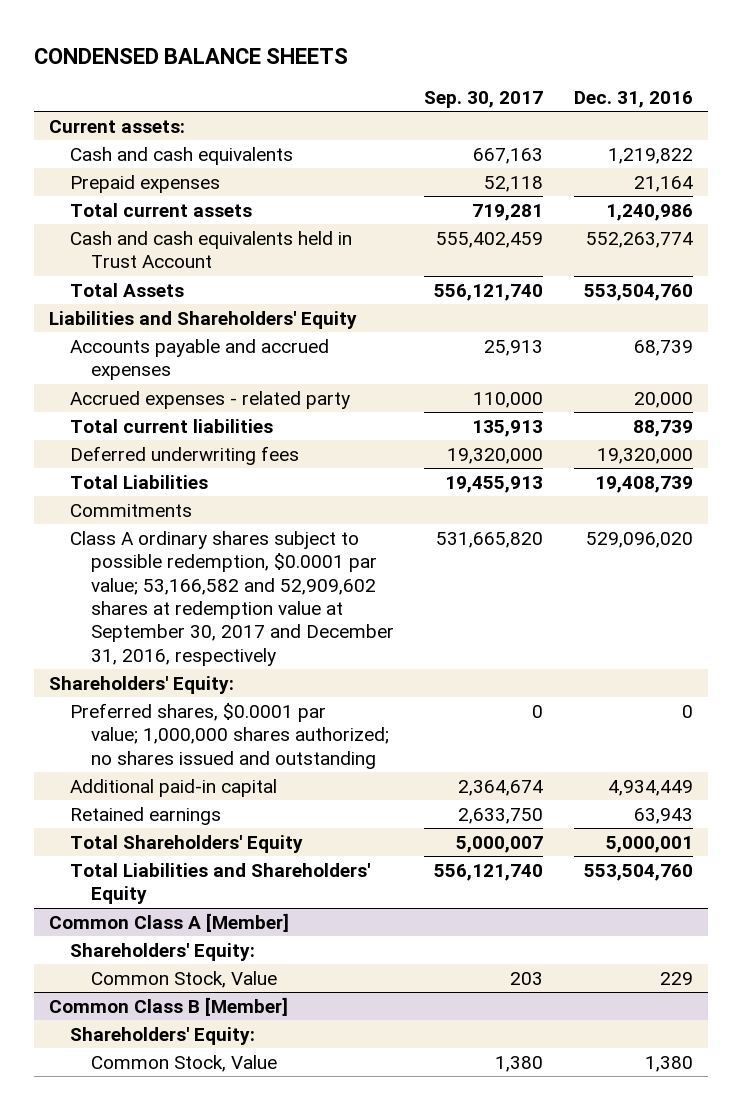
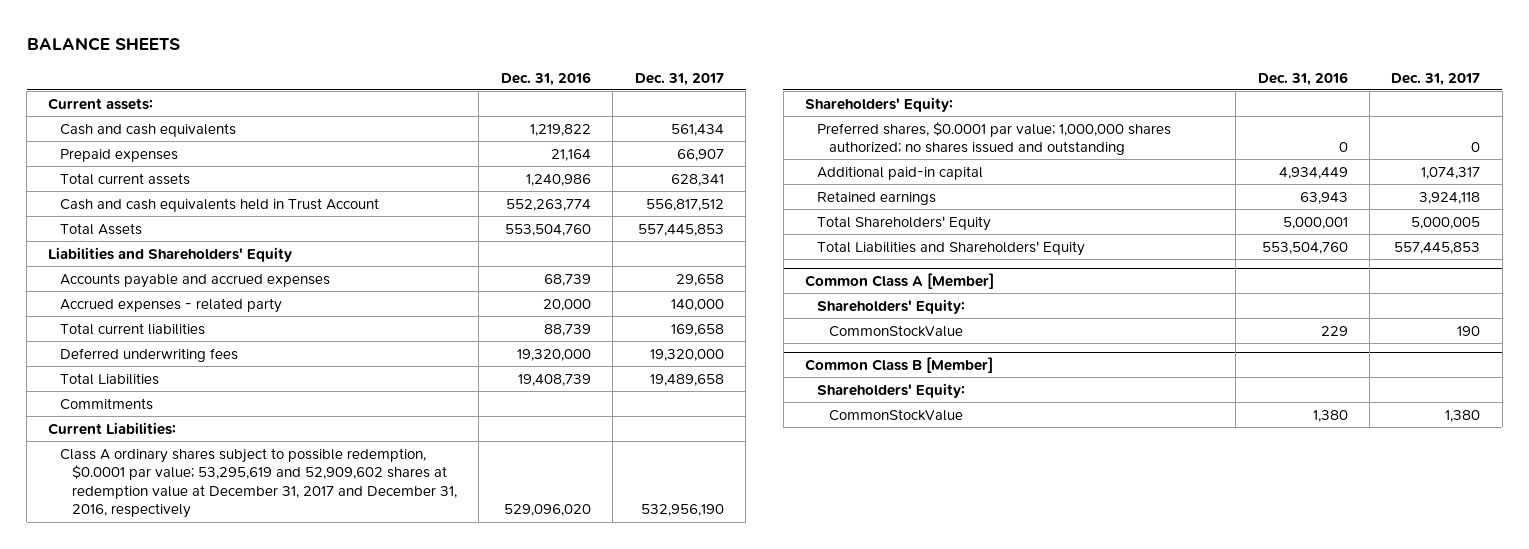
[33,47,348,64] CONDENSED BALANCE SHEETS -> [26,36,180,51] BALANCE SHEETS
[424,91,544,109] Sep. 30, 2017 -> none
none -> [634,72,724,86] Dec. 31, 2017
none -> [48,421,177,435] Current Liabilities:
[69,531,394,666] Class A ordinary shares subject to possible redemption, $0.0001 par value; 53,166,582 and 52,909,602 shares at redemption value at September 30, 2017 and December 31, 2016, respectively -> [60,447,457,519] Class A ordinary shares subject to possible redemption, $0.0001 par value; 53,295,619 and 52,909,602 shares at redemption value at December 31, 2017 and December 31, 2016, respectively
[90,971,277,989] Common Stock, Value -> [828,324,963,337] CommonStockValue
[90,1055,277,1073] Common Stock, Value -> [828,408,963,421] CommonStockValue

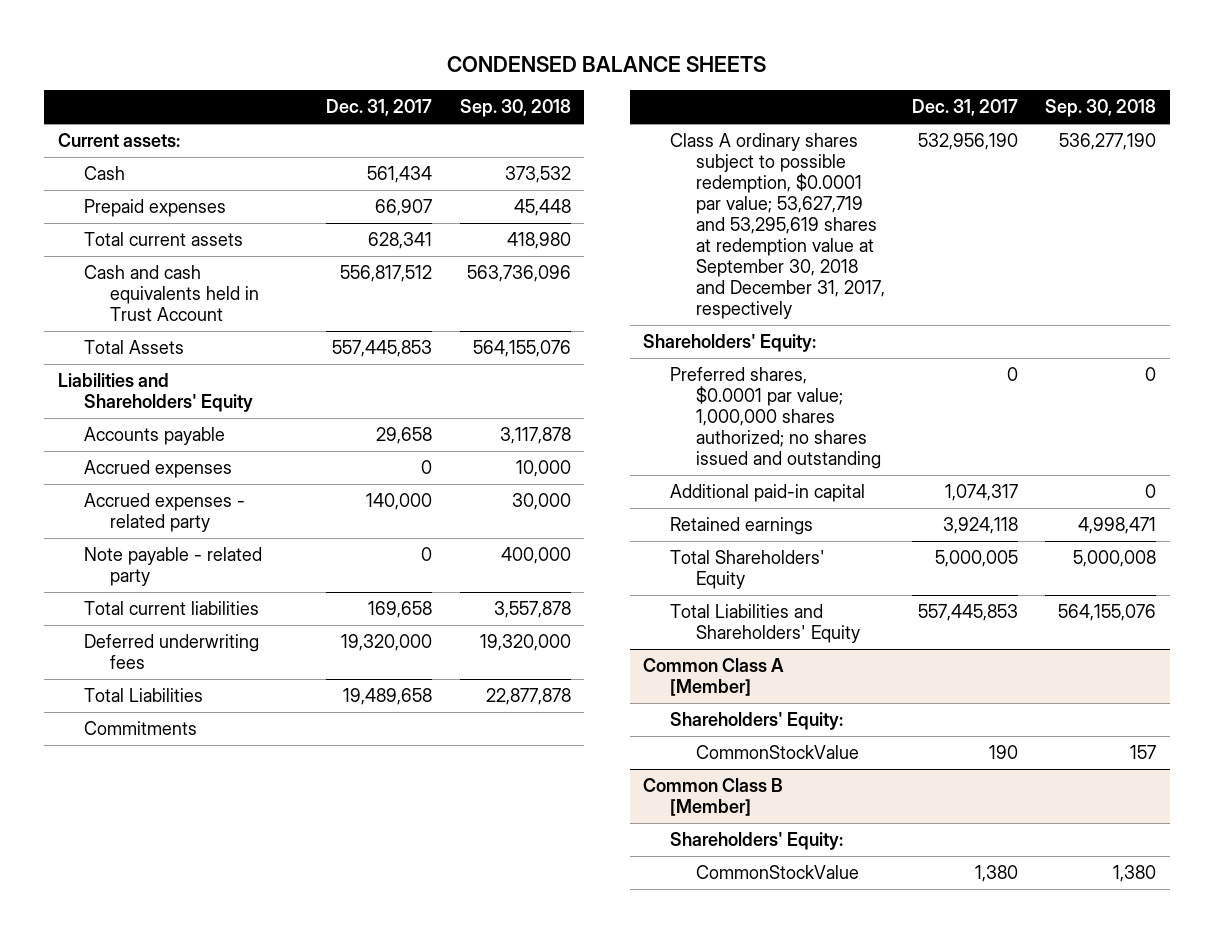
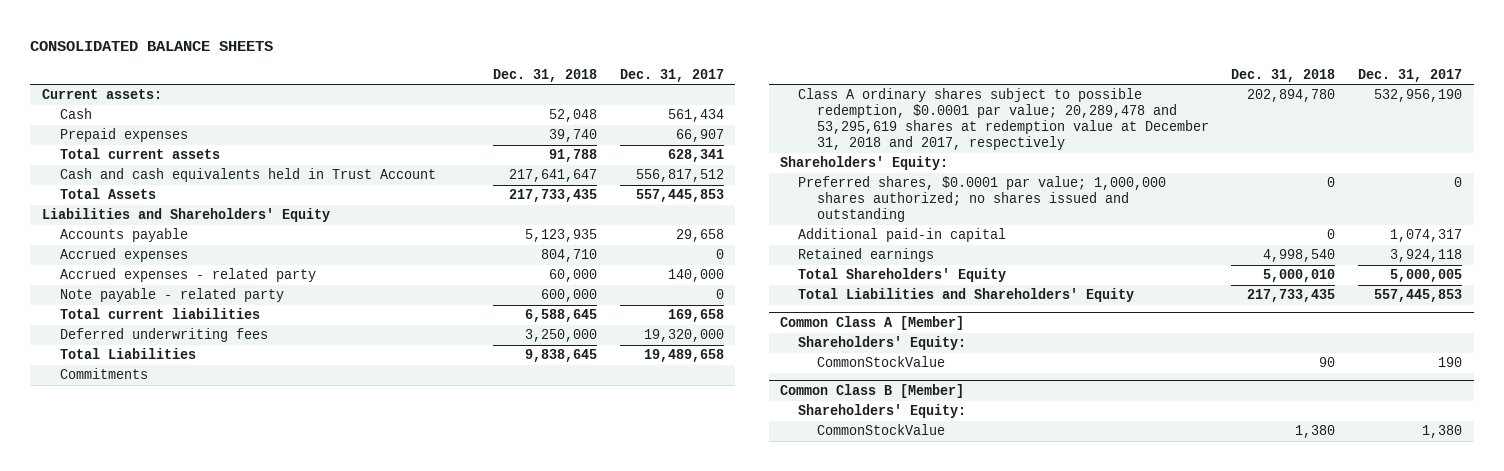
[447,56,767,73] CONDENSED BALANCE SHEETS -> [30,40,274,51] CONSOLIDATED BALANCE SHEETS
[459,99,571,118] Sep. 30, 2018 -> none
none -> [493,68,598,82] Dec. 31, 2018
[669,133,885,319] Class A ordinary shares subject to possible redemption, $0.0001 par value; 53,627,719 and 53,295,619 shares at redemption value at September 30, 2018 and December 31, 2017, respectively -> [798,88,1209,151] Class A ordinary shares subject to possible redemption, $0.0001 par value; 20,289,478 and 53,295,619 shares at redemption value at December 31, 2018 and 2017, respectively

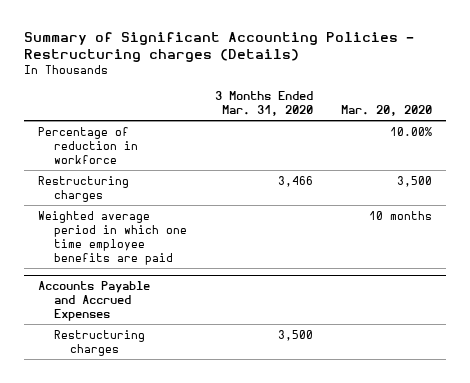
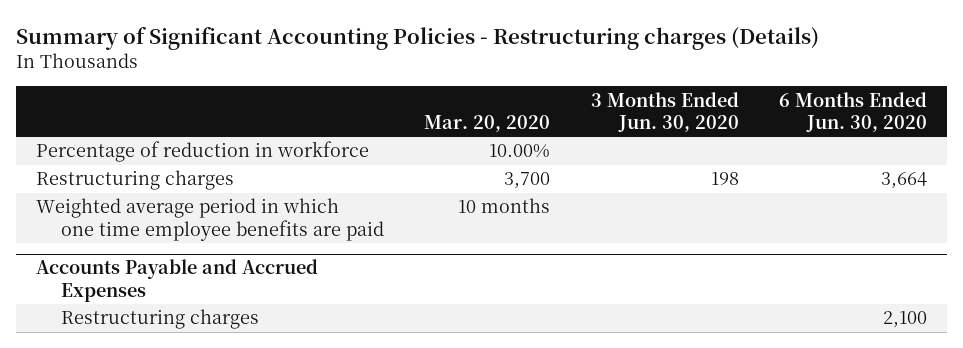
[215,91,314,117] 3 Months Ended Mar. 31, 2020 -> none
none -> [590,91,739,132] 3 Months Ended Jun. 30, 2020
none -> [779,91,928,132] 6 Months Ended Jun. 30, 2020
[397,175,433,187] 3,500 -> [504,172,551,190] 3,700

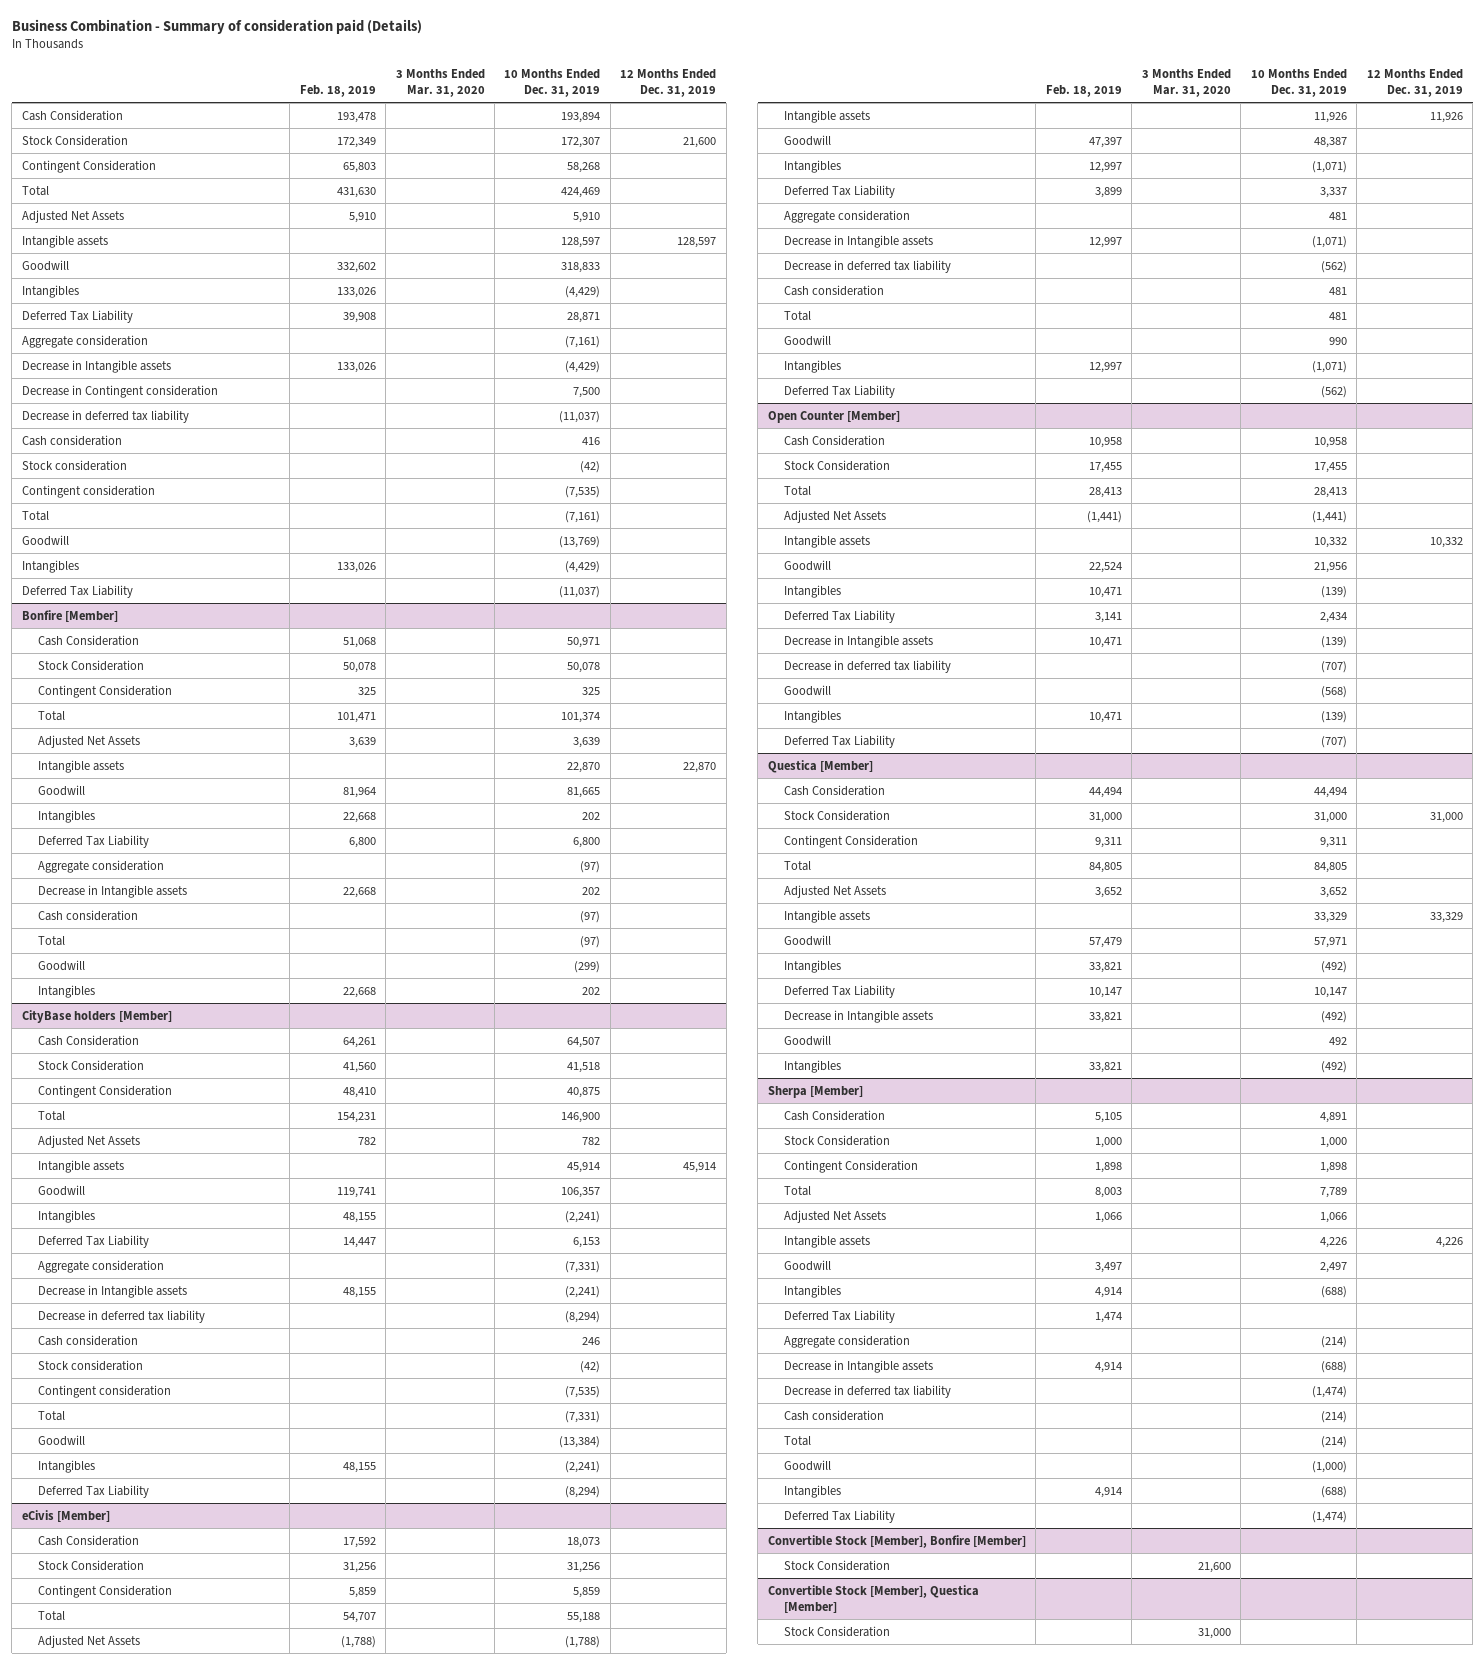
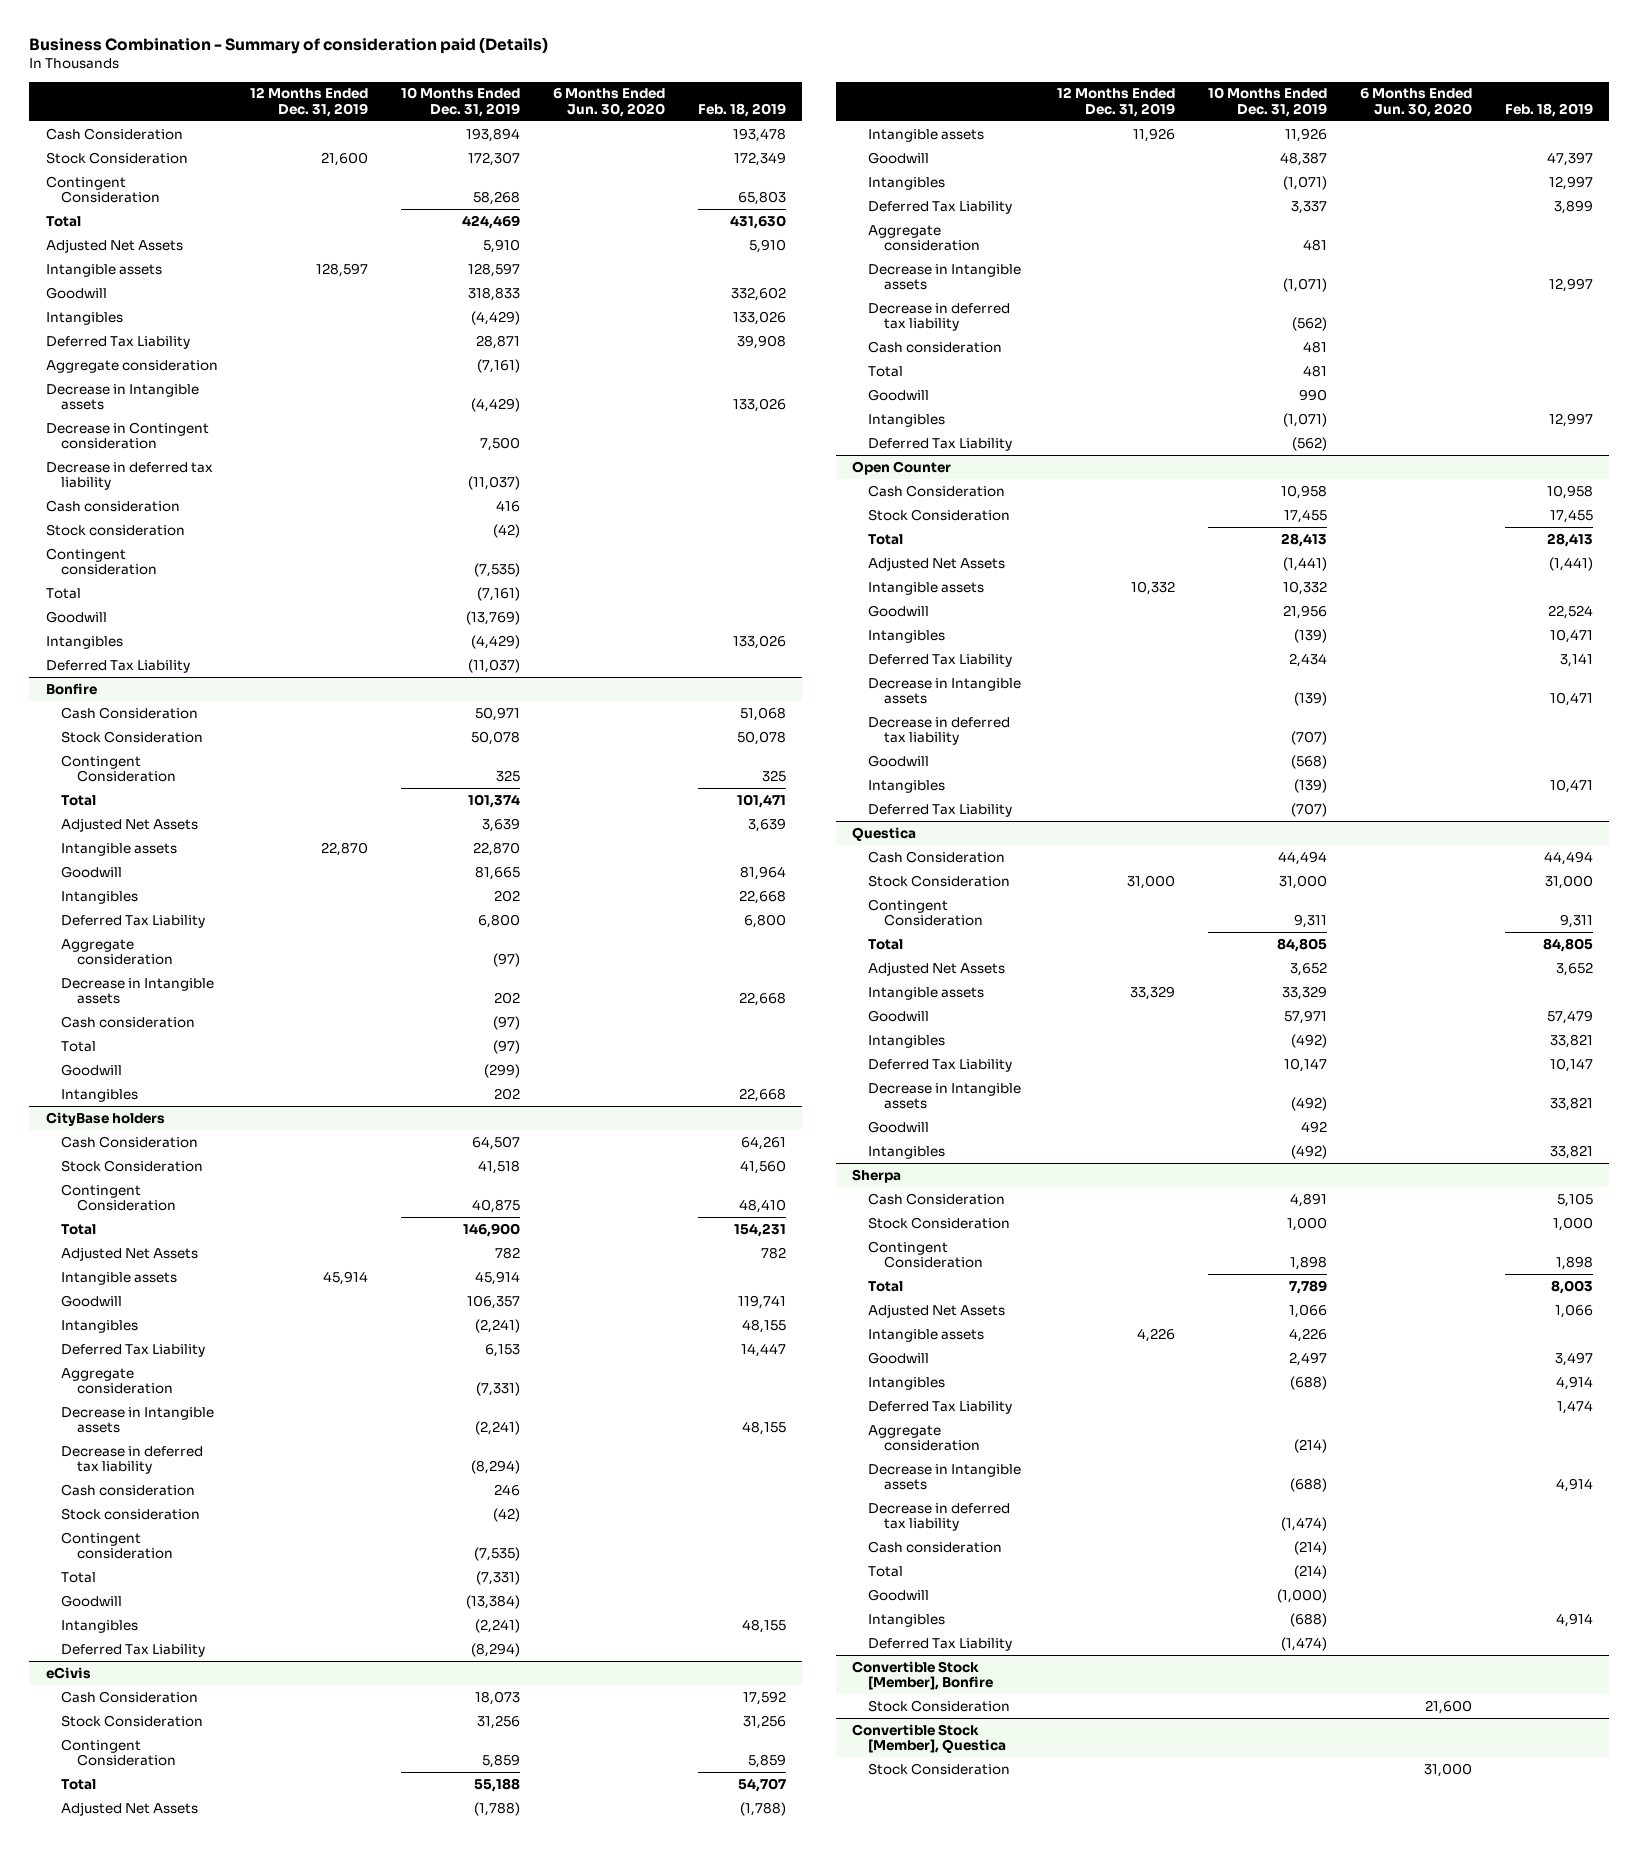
[395,68,485,97] 3 Months Ended Mar. 31, 2020 -> none
none -> [553,88,666,117] 6 Months Ended Jun. 30, 2020
[21,609,118,622] Bonfire [Member] -> [45,682,97,695] Bonfire
[21,1009,172,1023] CityBase holders [Member] -> [45,1111,165,1126] CityBase holders
[21,1509,110,1522] eCivis [Member] -> [45,1666,91,1679] eCivis
[767,410,900,423] Open Counter [Member] -> [852,460,952,475] Open Counter
[767,759,873,773] Questica [Member] -> [852,826,917,841] Questica
[767,1085,863,1098] Sherpa [Member] -> [852,1168,902,1183] Sherpa
[767,1534,1026,1548] Convertible Stock [Member], Bonfire [Member] -> [852,1660,994,1691] Convertible Stock [Member], Bonfire
[767,1584,979,1613] Convertible Stock [Member], Questica [Member] -> [852,1723,1007,1754] Convertible Stock [Member], Questica

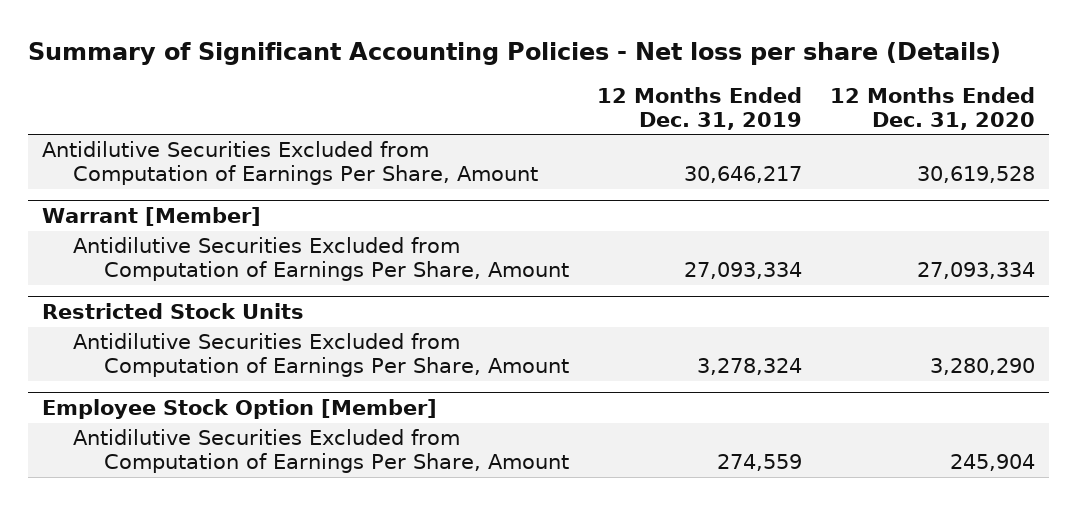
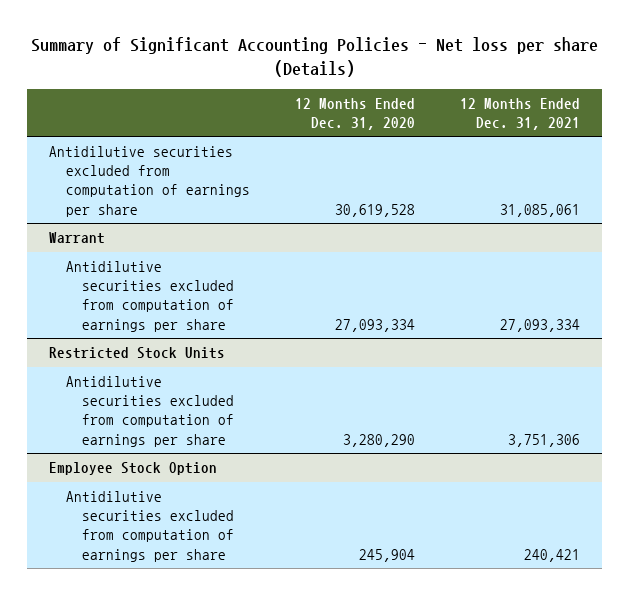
[597,87,803,130] 12 Months Ended Dec. 31, 2019 -> none
none -> [459,97,580,130] 12 Months Ended Dec. 31, 2021
[42,141,539,186] Antidilutive Securities Excluded from Computation of Earnings Per Share, Amount -> [49,146,250,217] Antidilutive securities excluded from computation of earnings per share
[42,207,262,227] Warrant [Member] -> [49,232,106,245] Warrant
[73,237,570,282] Antidilutive Securities Excluded from Computation of Earnings Per Share, Amount -> [65,261,234,332] Antidilutive securities excluded from computation of earnings per share
[73,333,570,378] Antidilutive Securities Excluded from Computation of Earnings Per Share, Amount -> [65,376,234,447] Antidilutive securities excluded from computation of earnings per share
[42,399,438,420] Employee Stock Option [Member] -> [49,462,218,476] Employee Stock Option
[73,429,570,474] Antidilutive Securities Excluded from Computation of Earnings Per Share, Amount -> [65,491,234,562] Antidilutive securities excluded from computation of earnings per share

